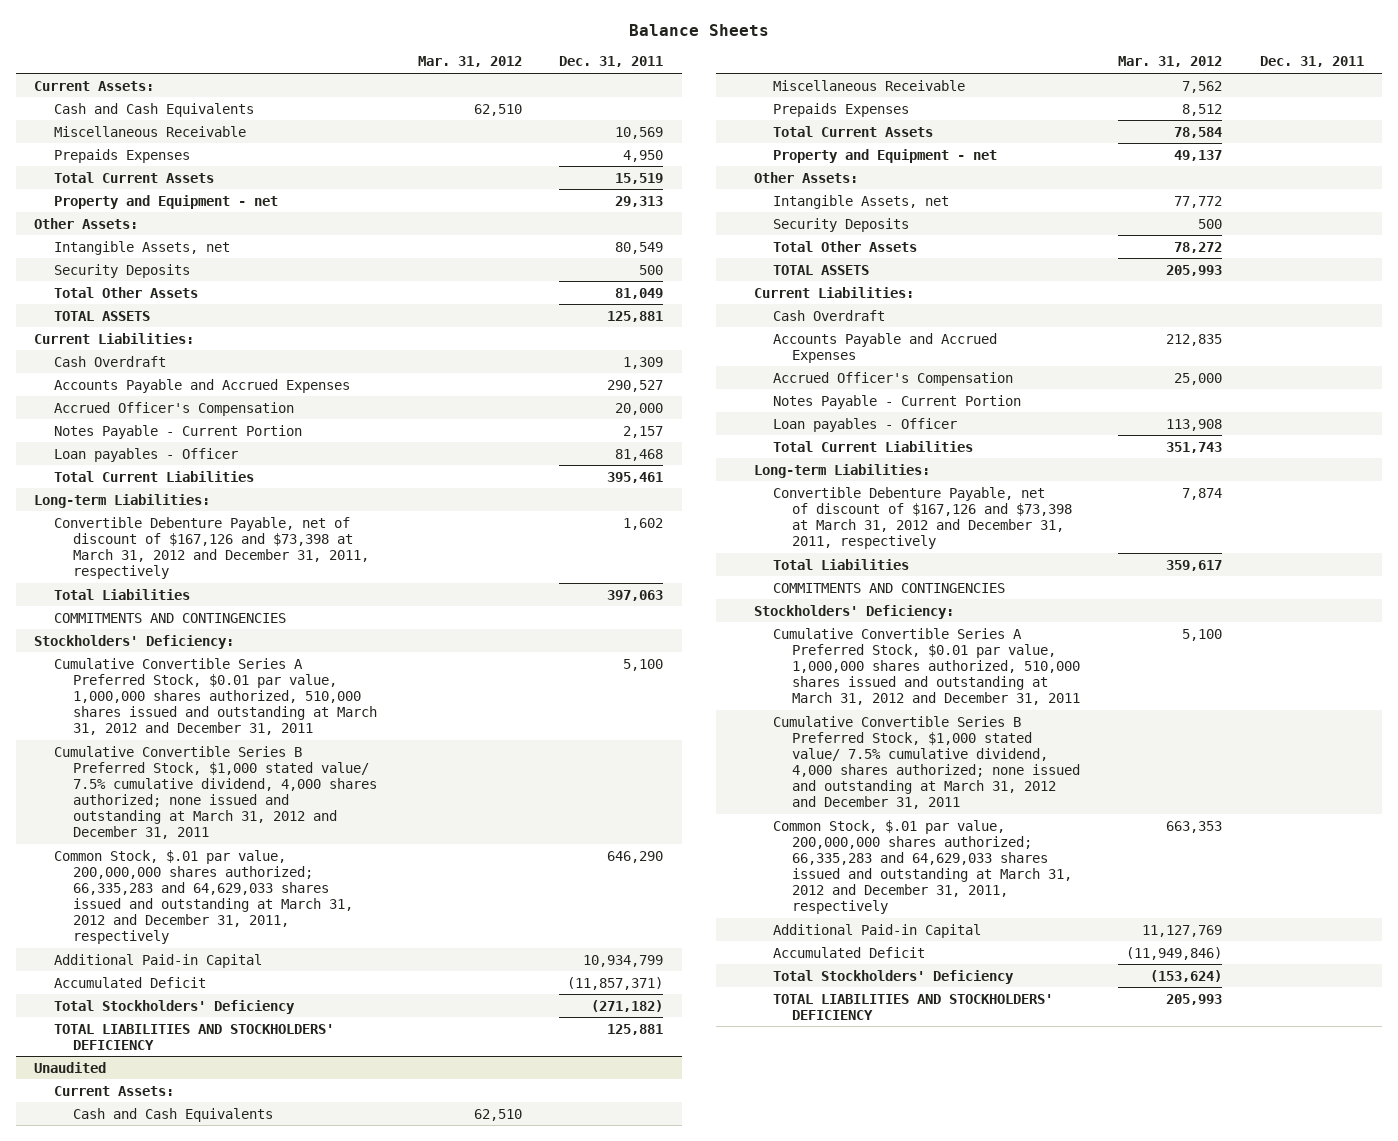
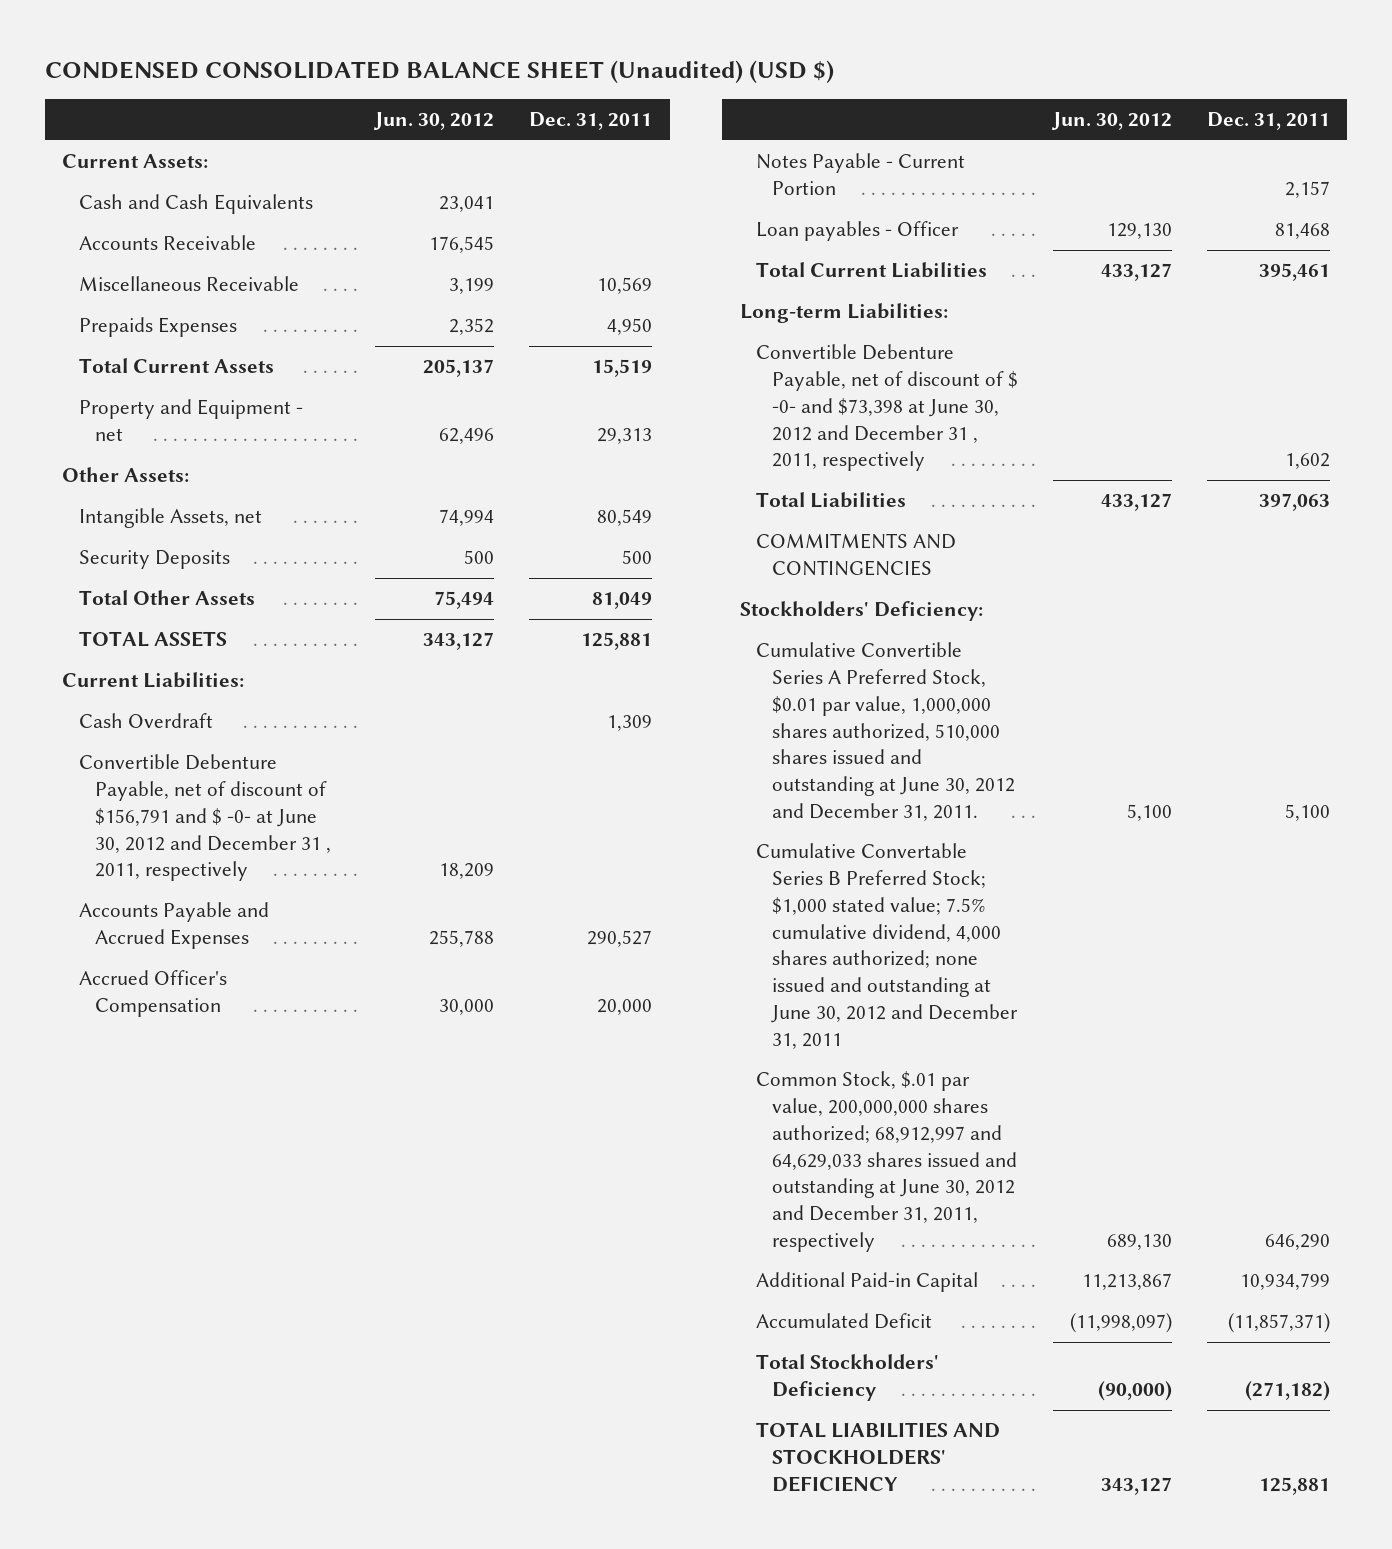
[629,24,770,37] Balance Sheets -> [44,59,834,83] CONDENSED CONSOLIDATED BALANCE SHEET (Unaudited) (USD $)
[417,56,522,68] Mar. 31, 2012 -> none
none -> [373,112,495,131] Jun. 30, 2012
none -> [78,235,256,251] Accounts Receivable
none -> [78,754,331,882] Convertible Debenture Payable, net of discount of $156,791 and $ -0- at June 30, 2012 and December 31 , 2011, respectively
[53,516,369,579] Convertible Debenture Payable, net of discount of $167,126 and $73,398 at March 31, 2012 and December 31, 2011, respectively -> [756,344,1019,472] Convertible Debenture Payable, net of discount of $ -0- and $73,398 at June 30, 2012 and December 31 , 2011, respectively
[53,657,377,735] Cumulative Convertible Series A Preferred Stock, $0.01 par value, 1,000,000 shares authorized, 510,000 shares issued and outstanding at March 31, 2012 and December 31, 2011 -> [756,642,1016,821] Cumulative Convertible Series A Preferred Stock, $0.01 par value, 1,000,000 shares authorized, 510,000 shares issued and outstanding at June 30, 2012 and December 31, 2011.
[53,745,377,839] Cumulative Convertible Series B Preferred Stock, $1,000 stated value/ 7.5% cumulative dividend, 4,000 shares authorized; none issued and outstanding at March 31, 2012 and December 31, 2011 -> [756,843,1019,1049] Cumulative Convertable Series B Preferred Stock; $1,000 stated value; 7.5% cumulative dividend, 4,000 shares authorized; none issued and outstanding at June 30, 2012 and December 31, 2011
[53,849,353,944] Common Stock, $.01 par value, 200,000,000 shares authorized; 66,335,283 and 64,629,033 shares issued and outstanding at March 31, 2012 and December 31, 2011, respectively -> [756,1071,1018,1252] Common Stock, $.01 par value, 200,000,000 shares authorized; 68,912,997 and 64,629,033 shares issued and outstanding at June 30, 2012 and December 31, 2011, respectively
[34,1061,107,1073] Unaudited -> none
[53,1085,174,1096] Current Assets: -> none
[72,1107,273,1122] Cash and Cash Equivalents -> none
[772,79,965,91] Miscellaneous Receivable -> none
[772,102,909,117] Prepaids Expenses -> none
[772,125,933,137] Total Current Assets -> none
[772,148,997,163] Property and Equipment - net -> none
[753,171,858,183] Other Assets: -> none
[772,194,949,209] Intangible Assets, net -> none
[772,217,909,232] Security Deposits -> none
[772,240,917,252] Total Other Assets -> none
[772,264,869,275] TOTAL ASSETS -> none
[753,286,914,298] Current Liabilities: -> none
[772,309,885,321] Cash Overdraft -> none
[772,332,997,363] Accounts Payable and Accrued Expenses -> none
[772,371,1013,386] Accrued Officer's Compensation -> none
[772,394,1021,409] Notes Payable - Current Portion -> none
[772,417,957,432] Loan payables - Officer -> none
[772,440,973,452] Total Current Liabilities -> none
[753,463,930,478] Long-term Liabilities: -> none
[772,486,1073,549] Convertible Debenture Payable, net of discount of $167,126 and $73,398 at March 31, 2012 and December 31, 2011, respectively -> none
[772,558,909,570] Total Liabilities -> none
[772,582,1005,593] COMMITMENTS AND CONTINGENCIES -> none
[753,604,954,619] Stockholders' Deficiency: -> none
[772,627,1081,705] Cumulative Convertible Series A Preferred Stock, $0.01 par value, 1,000,000 shares authorized, 510,000 shares issued and outstanding at March 31, 2012 and December 31, 2011 -> none
[772,715,1081,809] Cumulative Convertible Series B Preferred Stock, $1,000 stated value/ 7.5% cumulative dividend, 4,000 shares authorized; none issued and outstanding at March 31, 2012 and December 31, 2011 -> none
[772,819,1073,914] Common Stock, $.01 par value, 200,000,000 shares authorized; 66,335,283 and 64,629,033 shares issued and outstanding at March 31, 2012 and December 31, 2011, respectively -> none
[772,923,981,938] Additional Paid-in Capital -> none
[772,946,925,958] Accumulated Deficit -> none
[772,969,1014,984] Total Stockholders' Deficiency -> none
[772,993,1053,1020] TOTAL LIABILITIES AND STOCKHOLDERS' DEFICIENCY -> none

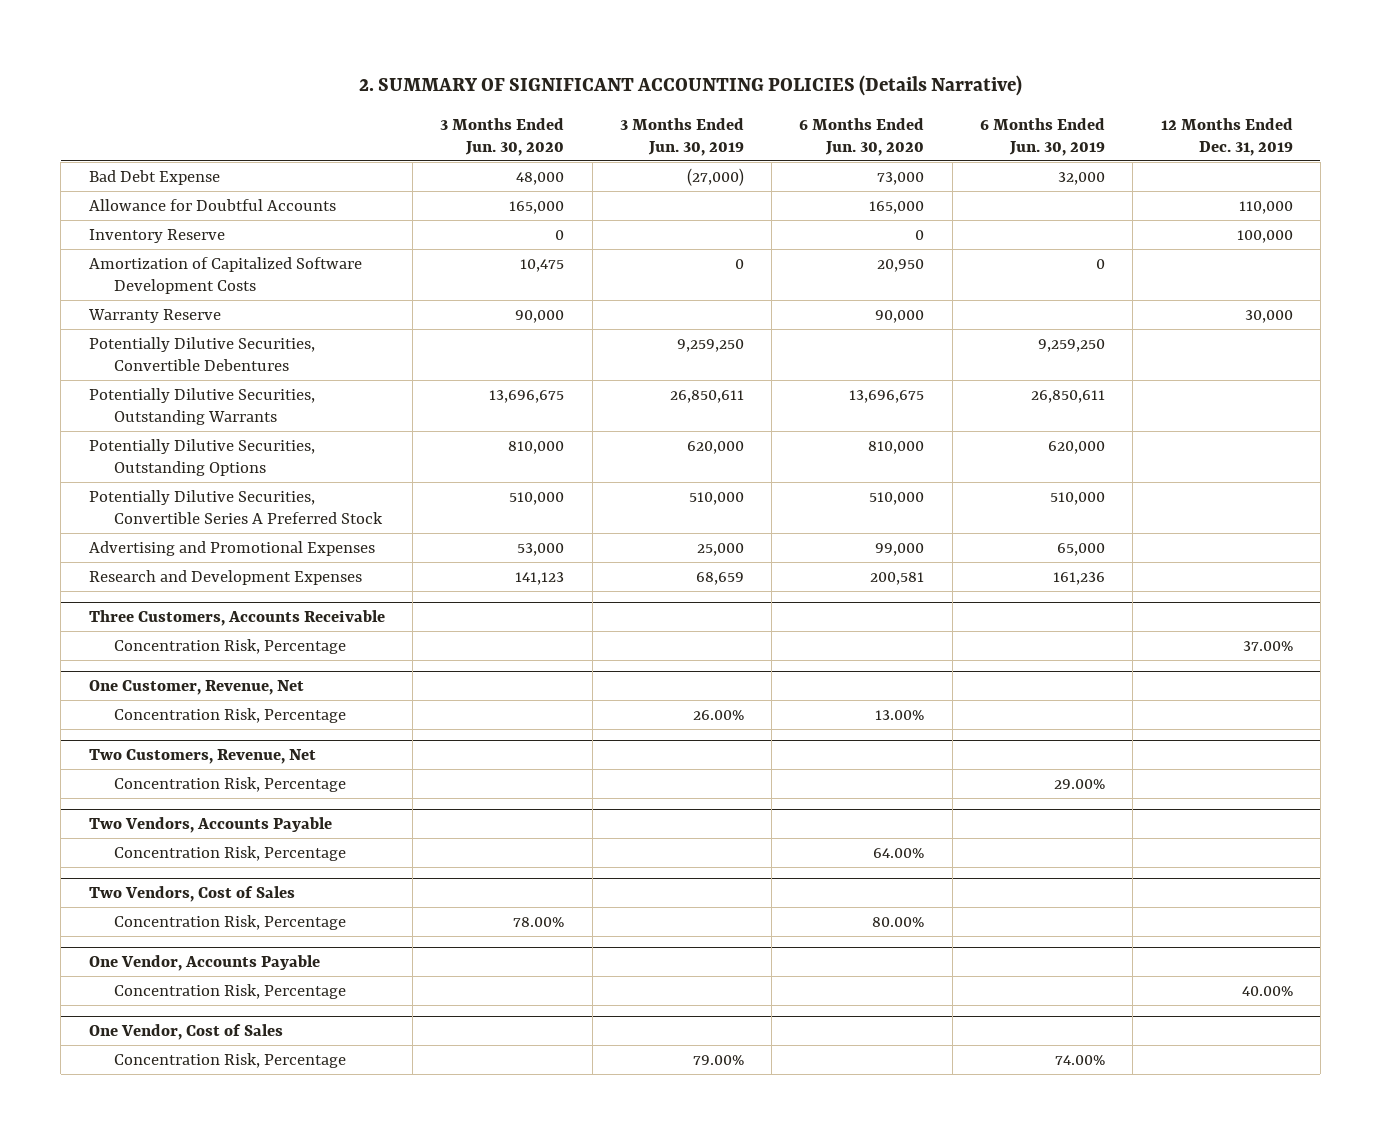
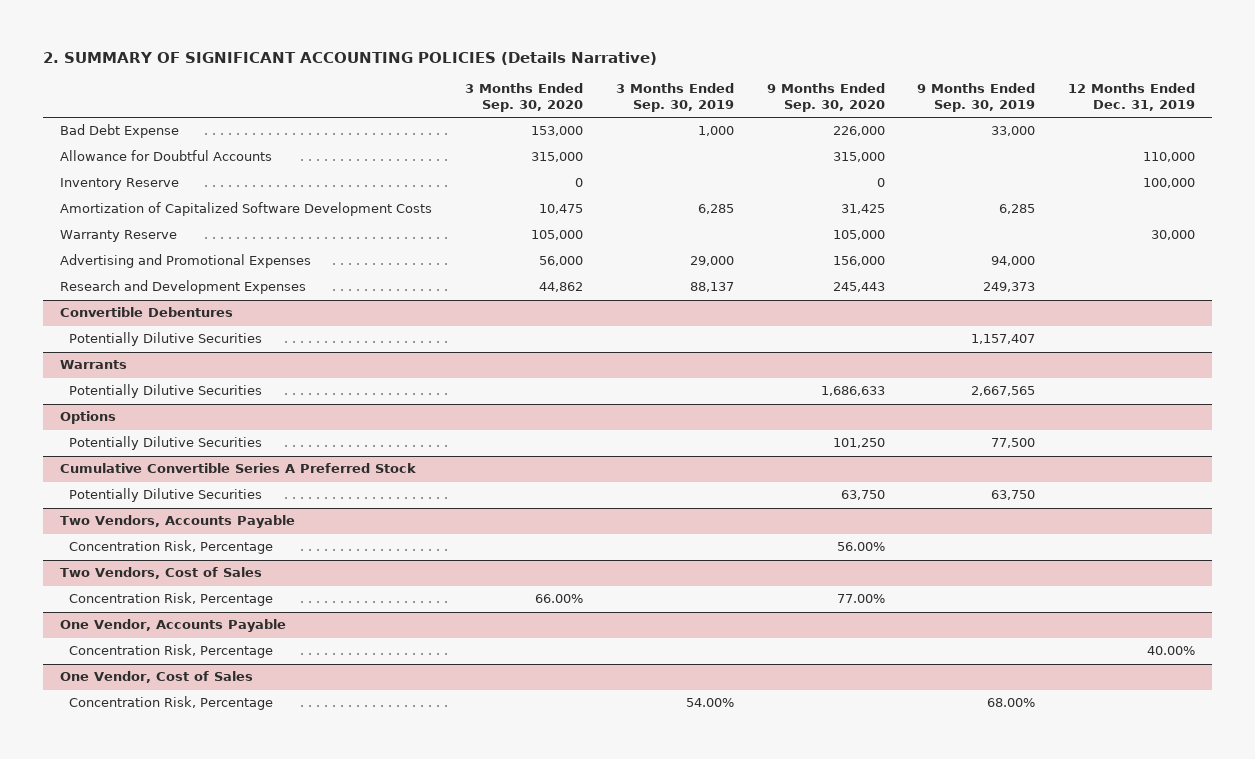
[440,117,565,156] 3 Months Ended Jun. 30, 2020 -> none
[619,117,744,156] 3 Months Ended Jun. 30, 2019 -> none
[799,117,925,156] 6 Months Ended Jun. 30, 2020 -> none
[980,117,1106,156] 6 Months Ended Jun. 30, 2019 -> none
none -> [464,83,583,113] 3 Months Ended Sep. 30, 2020
none -> [615,83,734,113] 3 Months Ended Sep. 30, 2019
none -> [766,83,885,113] 9 Months Ended Sep. 30, 2020
none -> [917,83,1036,113] 9 Months Ended Sep. 30, 2019
[88,336,315,371] Potentially Dilutive Securities, Convertible Debentures -> none
[88,387,315,425] Potentially Dilutive Securities, Outstanding Warrants -> none
[88,438,315,476] Potentially Dilutive Securities, Outstanding Options -> none
[88,489,383,524] Potentially Dilutive Securities, Convertible Series A Preferred Stock -> none
[88,609,385,626] Three Customers, Accounts Receivable -> none
[113,638,346,654] Concentration Risk, Percentage -> none
[88,679,304,695] One Customer, Revenue, Net -> none
[113,707,346,723] Concentration Risk, Percentage -> none
[88,748,316,764] Two Customers, Revenue, Net -> none
[113,776,346,792] Concentration Risk, Percentage -> none
none -> [59,307,233,318] Convertible Debentures
none -> [69,332,263,347] Potentially Dilutive Securities
none -> [59,360,127,370] Warrants
none -> [69,384,263,399] Potentially Dilutive Securities
none -> [59,411,116,425] Options
none -> [69,436,263,451] Potentially Dilutive Securities
none -> [59,463,416,474] Cumulative Convertible Series A Preferred Stock
none -> [69,488,263,503] Potentially Dilutive Securities

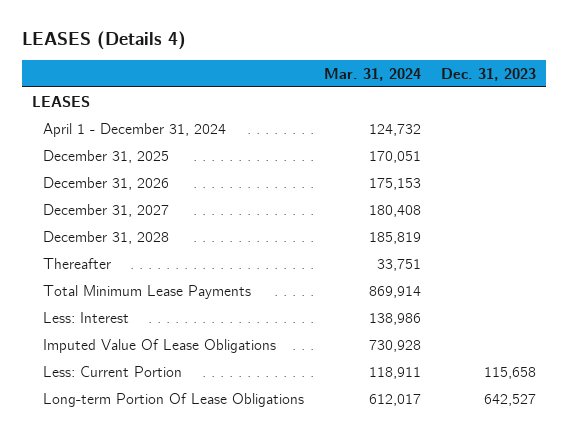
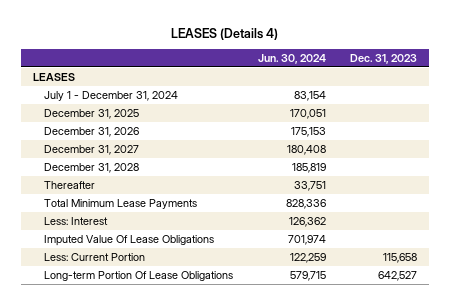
[323,67,421,81] Mar. 31, 2024 -> none
none -> [257,53,326,64] Jun. 30, 2024
[42,122,226,137] April 1 - December 31, 2024 -> [44,90,179,101] July 1 - December 31, 2024

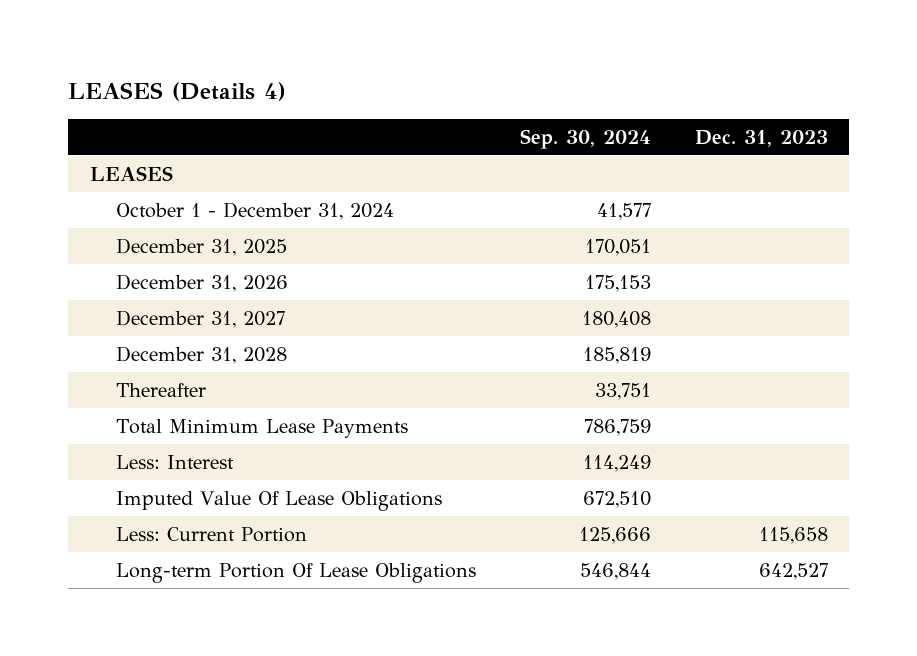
[257,53,326,64] Jun. 30, 2024 -> none
none -> [519,128,651,149] Sep. 30, 2024
[44,90,179,101] July 1 - December 31, 2024 -> [115,201,394,220] October 1 - December 31, 2024

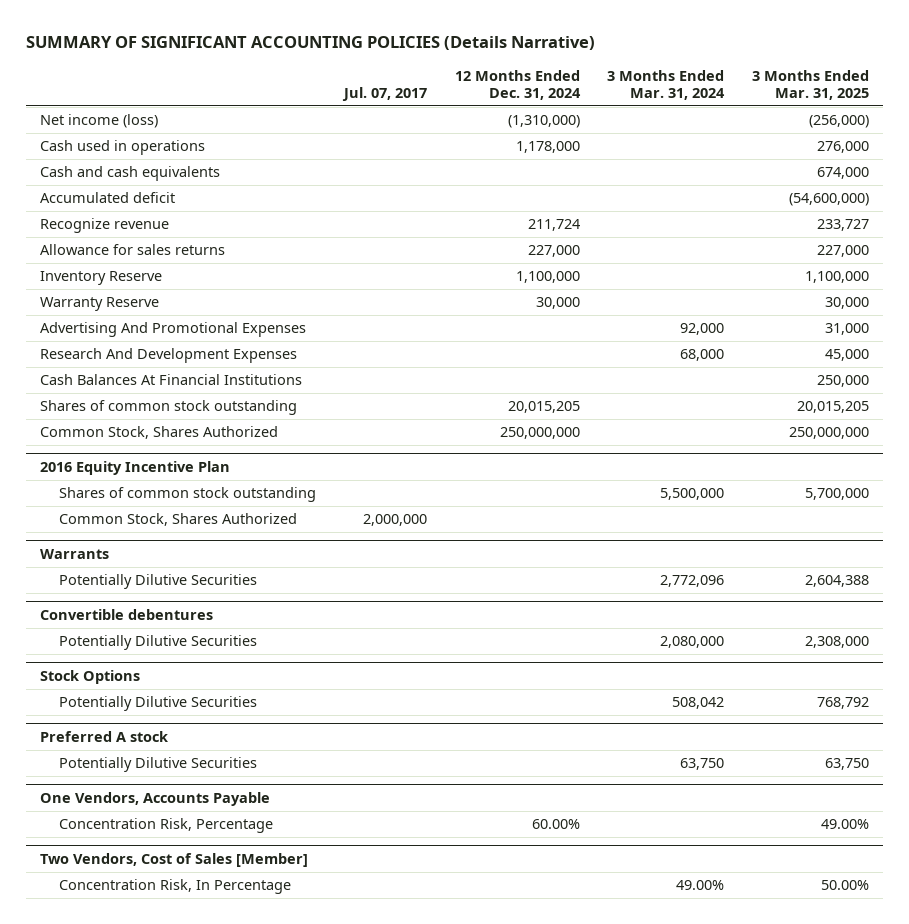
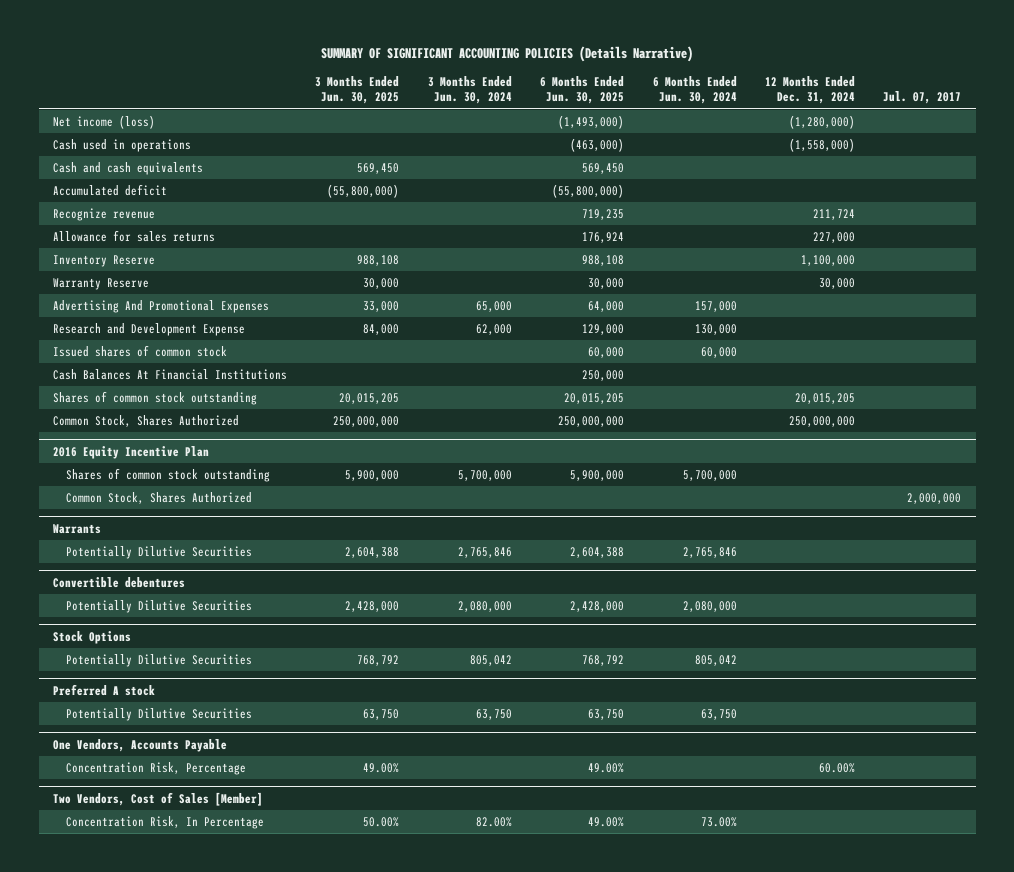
[607,69,726,100] 3 Months Ended Mar. 31, 2024 -> none
[752,69,870,100] 3 Months Ended Mar. 31, 2025 -> none
none -> [315,75,400,105] 3 Months Ended Jun. 30, 2025
none -> [427,75,512,105] 3 Months Ended Jun. 30, 2024
none -> [540,75,625,105] 6 Months Ended Jun. 30, 2025
none -> [652,75,737,105] 6 Months Ended Jun. 30, 2024
[507,115,580,129] (1,310,000) -> [789,115,856,130] (1,280,000)
[515,141,580,154] 1,178,000 -> [789,138,856,153] (1,558,000)
[39,348,297,364] Research And Development Expenses -> [52,323,245,337] Research and Development Expense
none -> [52,345,227,358] Issued shares of common stock

